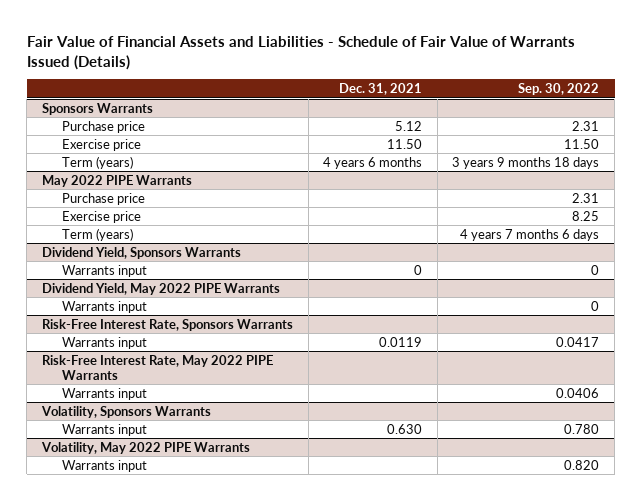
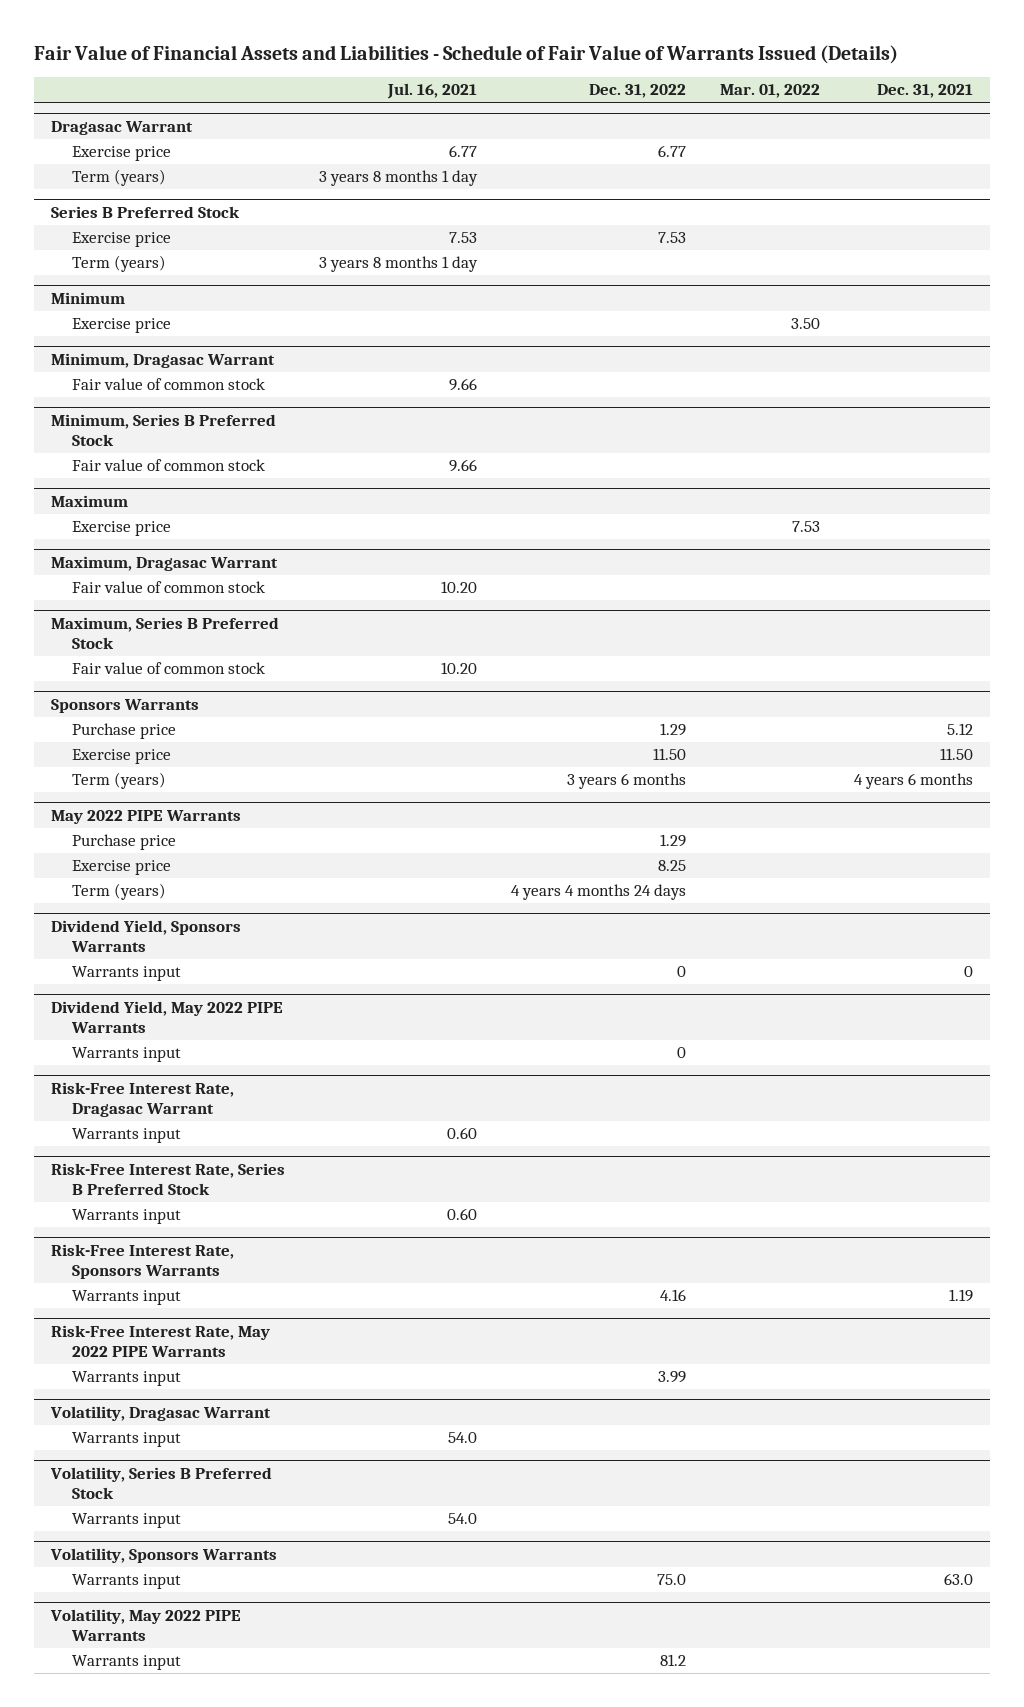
[518,83,600,96] Sep. 30, 2022 -> none
none -> [386,83,477,100] Jul. 16, 2021
none -> [589,84,687,99] Dec. 31, 2022
none -> [720,84,821,99] Mar. 01, 2022
none -> [50,120,193,135] Dragasac Warrant
none -> [71,146,171,162] Exercise price
none -> [71,169,166,187] Term (years)
none -> [50,205,240,218] Series B Preferred Stock
none -> [71,232,171,248] Exercise price
none -> [71,255,166,273] Term (years)
none -> [50,291,125,304] Minimum
none -> [71,318,171,334] Exercise price
none -> [50,352,275,368] Minimum, Dragasac Warrant
none -> [71,378,265,391] Fair value of common stock
none -> [50,413,276,447] Minimum, Series B Preferred Stock
none -> [71,459,265,472] Fair value of common stock
none -> [50,494,128,507] Maximum
none -> [71,521,171,537] Exercise price
none -> [50,555,278,571] Maximum, Dragasac Warrant
none -> [71,581,265,594] Fair value of common stock
none -> [50,616,279,650] Maximum, Series B Preferred Stock
none -> [71,662,265,675] Fair value of common stock
none -> [50,1081,234,1118] Risk-Free Interest Rate, Dragasac Warrant
none -> [71,1128,181,1144] Warrants input
none -> [50,1162,285,1196] Risk-Free Interest Rate, Series B Preferred Stock
none -> [71,1209,181,1225] Warrants input
[379,336,423,347] 0.0119 -> [949,1289,974,1303] 1.19
none -> [49,1405,271,1421] Volatility, Dragasac Warrant
none -> [71,1432,181,1448] Warrants input
none -> [49,1466,272,1500] Volatility, Series B Preferred Stock
none -> [71,1513,181,1529] Warrants input
[387,423,423,434] 0.630 -> [944,1573,974,1586] 63.0

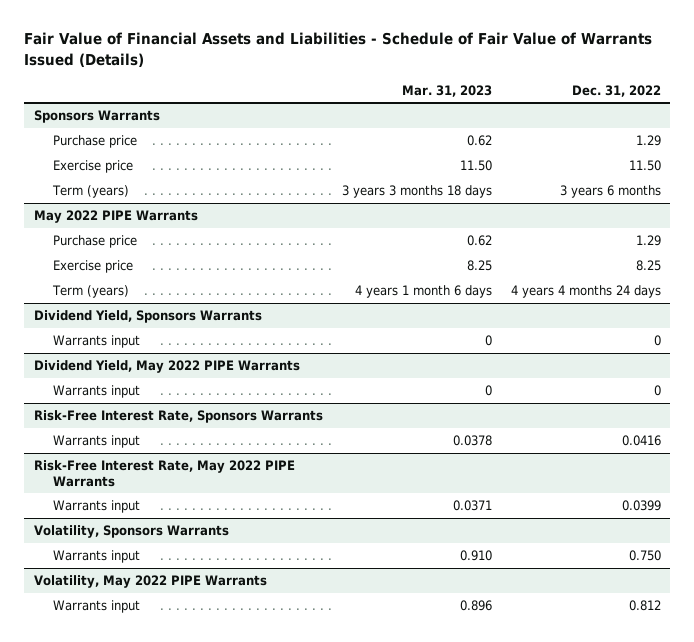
[386,83,477,100] Jul. 16, 2021 -> none
[720,84,821,99] Mar. 01, 2022 -> none
[877,84,974,99] Dec. 31, 2021 -> none
none -> [401,84,492,97] Mar. 31, 2023
[50,120,193,135] Dragasac Warrant -> none
[71,146,171,162] Exercise price -> none
[71,169,166,187] Term (years) -> none
[50,205,240,218] Series B Preferred Stock -> none
[71,232,171,248] Exercise price -> none
[71,255,166,273] Term (years) -> none
[50,291,125,304] Minimum -> none
[71,318,171,334] Exercise price -> none
[50,352,275,368] Minimum, Dragasac Warrant -> none
[71,378,265,391] Fair value of common stock -> none
[50,413,276,447] Minimum, Series B Preferred Stock -> none
[71,459,265,472] Fair value of common stock -> none
[50,494,128,507] Maximum -> none
[71,521,171,537] Exercise price -> none
[50,555,278,571] Maximum, Dragasac Warrant -> none
[71,581,265,594] Fair value of common stock -> none
[50,616,279,650] Maximum, Series B Preferred Stock -> none
[71,662,265,675] Fair value of common stock -> none
[50,1081,234,1118] Risk-Free Interest Rate, Dragasac Warrant -> none
[71,1128,181,1144] Warrants input -> none
[50,1162,285,1196] Risk-Free Interest Rate, Series B Preferred Stock -> none
[71,1209,181,1225] Warrants input -> none
[660,1289,687,1302] 4.16 -> [621,435,661,447] 0.0416
[49,1405,271,1421] Volatility, Dragasac Warrant -> none
[71,1432,181,1448] Warrants input -> none
[49,1466,272,1500] Volatility, Series B Preferred Stock -> none
[71,1513,181,1529] Warrants input -> none
[658,1371,687,1384] 3.99 -> [621,500,661,512] 0.0399
[657,1574,687,1586] 75.0 -> [628,550,661,562] 0.750
[660,1654,687,1667] 81.2 -> [628,600,661,612] 0.812

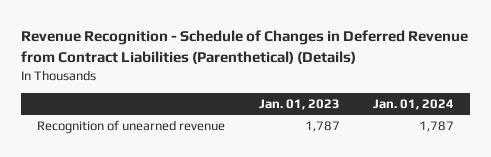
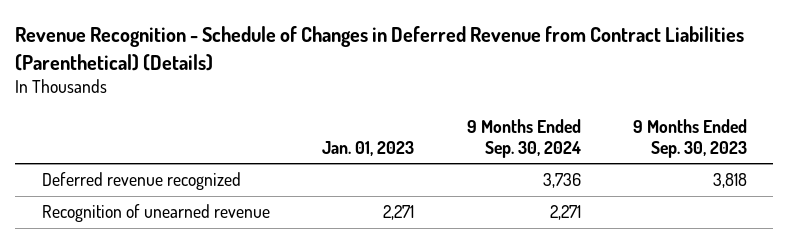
[372,98,454,110] Jan. 01, 2024 -> none
none -> [466,119,581,158] 9 Months Ended Sep. 30, 2024
none -> [632,119,747,158] 9 Months Ended Sep. 30, 2023
none -> [41,172,241,191] Deferred revenue recognized
[304,120,340,132] 1,787 -> [383,205,415,221] 2,271

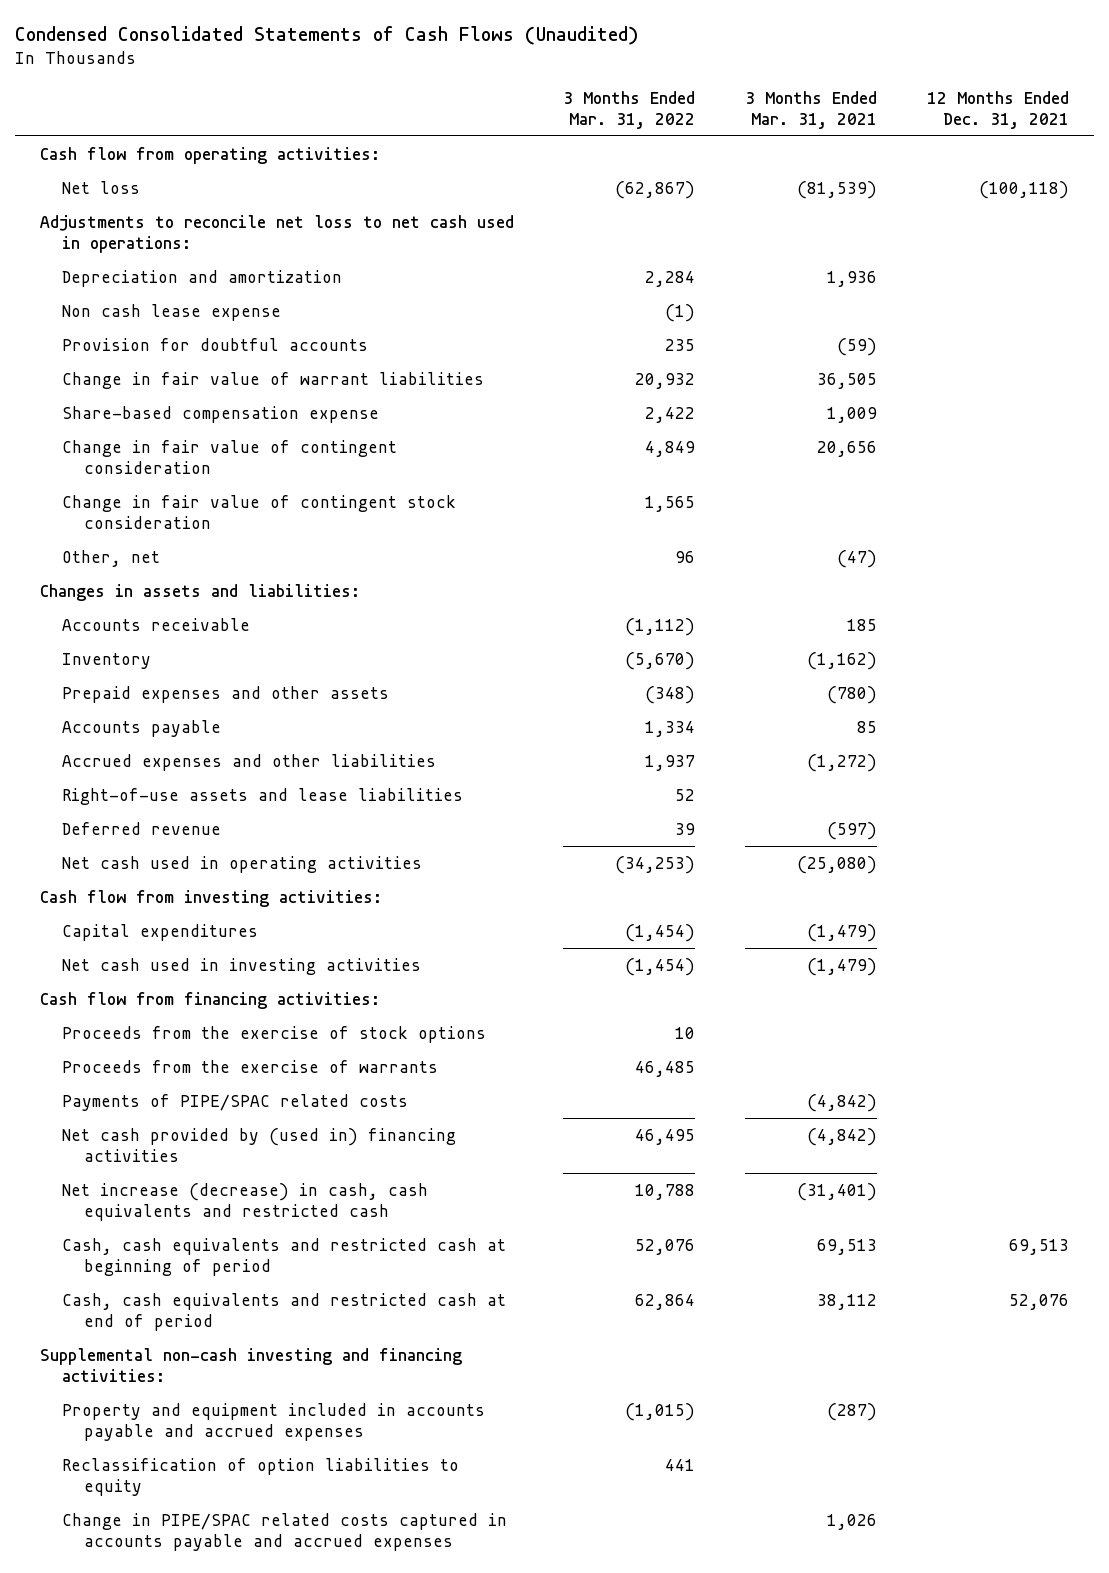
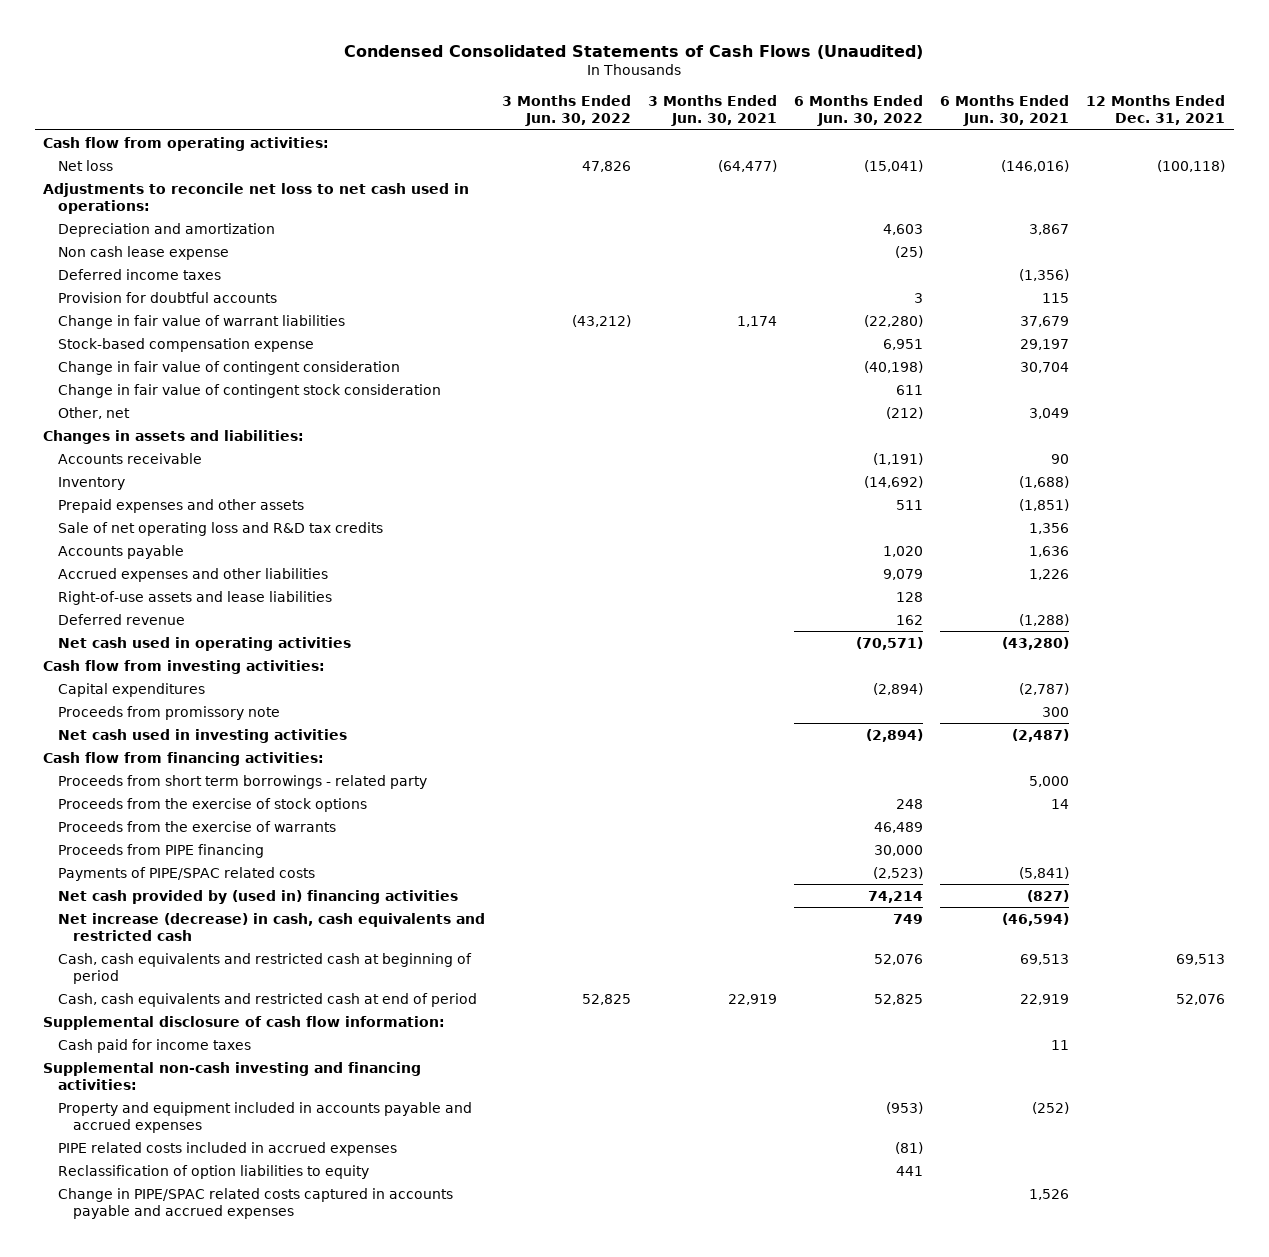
[563,90,696,129] 3 Months Ended Mar. 31, 2022 -> none
[745,90,878,129] 3 Months Ended Mar. 31, 2021 -> none
none -> [502,95,632,127] 3 Months Ended Jun. 30, 2022
none -> [648,95,778,127] 3 Months Ended Jun. 30, 2021
none -> [794,95,924,127] 6 Months Ended Jun. 30, 2022
none -> [940,95,1070,127] 6 Months Ended Jun. 30, 2021
none -> [58,268,222,280] Deferred income taxes
[61,405,379,423] Share-based compensation expense -> [58,337,315,352] Stock-based compensation expense
none -> [58,521,384,536] Sale of net operating loss and R&D tax credits
none -> [58,705,281,720] Proceeds from promissory note
none -> [58,774,428,789] Proceeds from short term borrowings - related party
none -> [58,843,265,858] Proceeds from PIPE financing
none -> [43,1015,446,1030] Supplemental disclosure of cash flow information:
none -> [58,1038,252,1053] Cash paid for income taxes
none -> [58,1141,398,1156] PIPE related costs included in accrued expenses

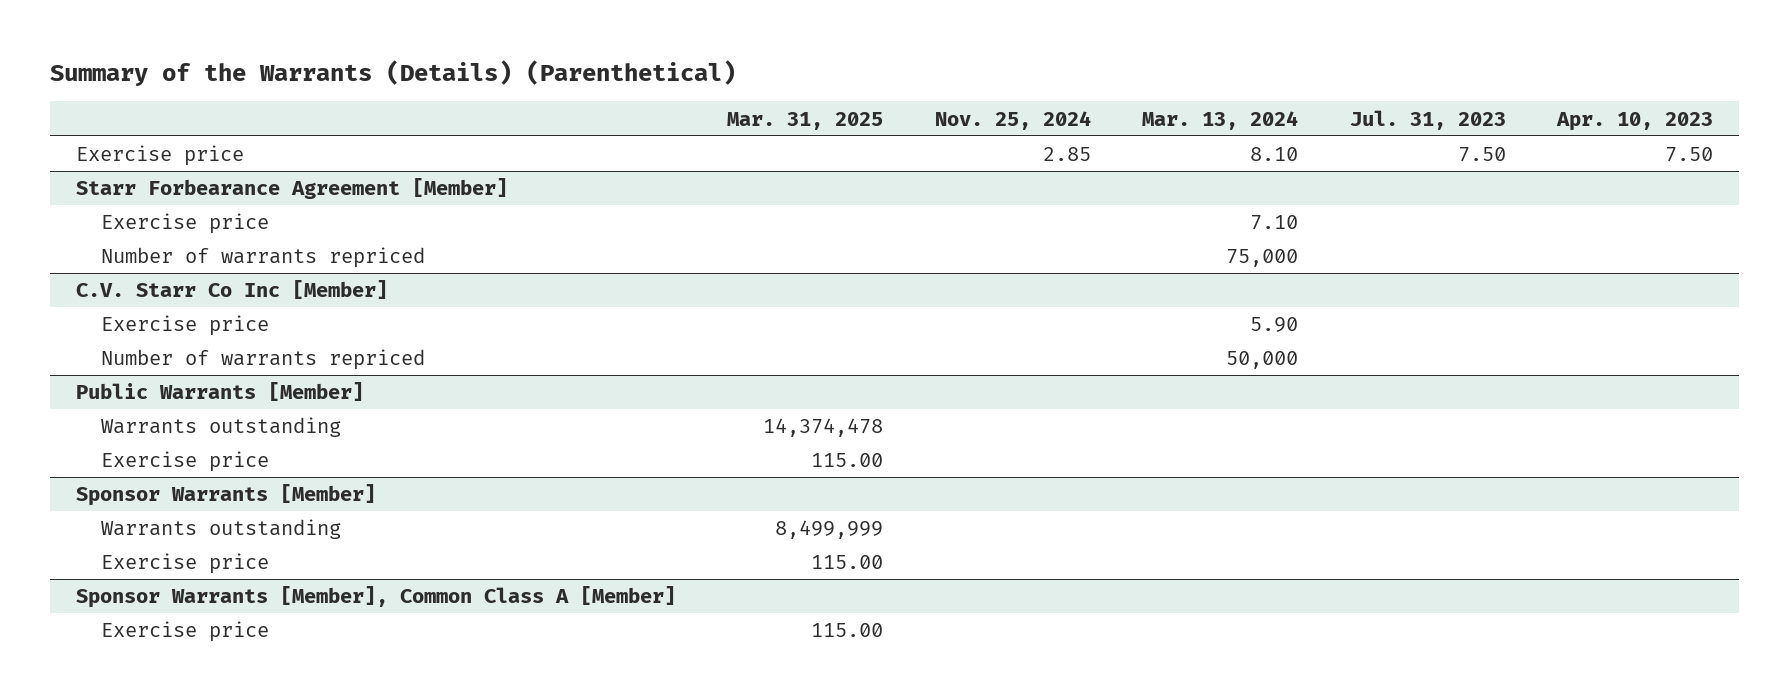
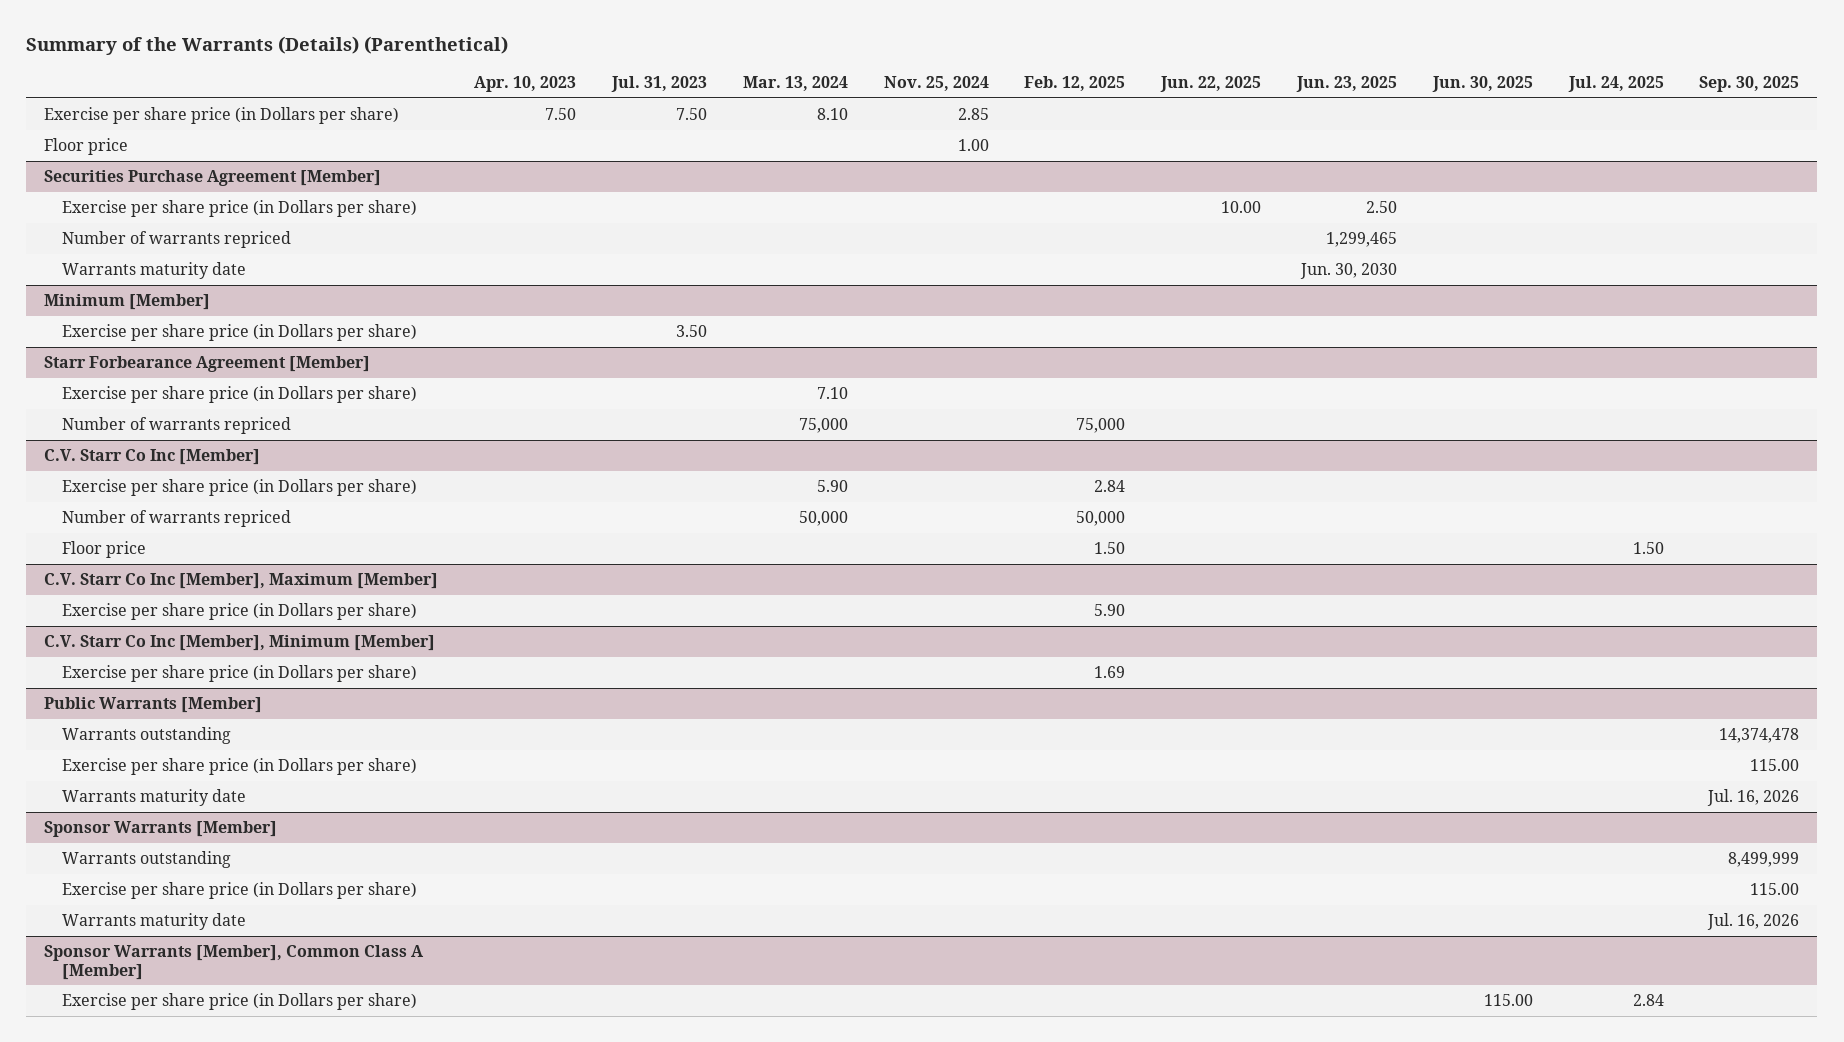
[727,111,884,130] Mar. 31, 2025 -> none
none -> [1024,76,1126,92] Feb. 12, 2025
none -> [1160,76,1262,93] Jun. 22, 2025
none -> [1295,76,1397,93] Jun. 23, 2025
none -> [1431,76,1533,93] Jun. 30, 2025
none -> [1567,76,1664,93] Jul. 24, 2025
none -> [1699,76,1800,93] Sep. 30, 2025
[75,145,244,167] Exercise price -> [44,107,400,125] Exercise per share price (in Dollars per share)
none -> [44,138,129,156] Floor price
none -> [44,170,382,187] Securities Purchase Agreement [Member]
none -> [62,200,418,218] Exercise per share price (in Dollars per share)
none -> [62,231,292,249] Number of warrants repriced
none -> [62,262,247,280] Warrants maturity date
none -> [44,294,211,311] Minimum [Member]
none -> [62,324,418,342] Exercise per share price (in Dollars per share)
[101,213,270,235] Exercise price -> [62,386,418,404] Exercise per share price (in Dollars per share)
[101,315,270,337] Exercise price -> [62,479,418,497] Exercise per share price (in Dollars per share)
none -> [62,541,147,559] Floor price
none -> [44,573,439,590] C.V. Starr Co Inc [Member], Maximum [Member]
none -> [62,603,418,621] Exercise per share price (in Dollars per share)
none -> [44,635,436,652] C.V. Starr Co Inc [Member], Minimum [Member]
none -> [62,665,418,683] Exercise per share price (in Dollars per share)
[101,451,270,473] Exercise price -> [62,758,418,776] Exercise per share price (in Dollars per share)
none -> [62,789,247,807] Warrants maturity date
[101,553,270,575] Exercise price -> [62,882,418,900] Exercise per share price (in Dollars per share)
none -> [62,913,247,931] Warrants maturity date
[101,621,270,643] Exercise price -> [62,993,418,1011] Exercise per share price (in Dollars per share)

